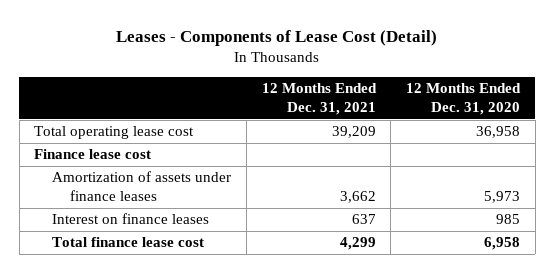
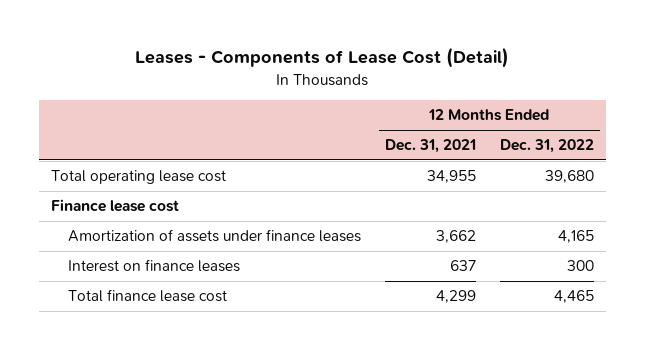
[405,83,521,116] 12 Months Ended Dec. 31, 2020 -> none
none -> [499,139,594,154] Dec. 31, 2022
[331,126,376,139] 39,209 -> [426,170,476,184] 34,955

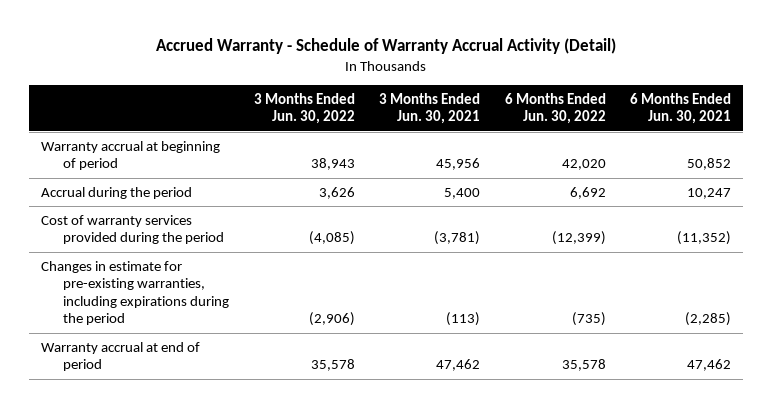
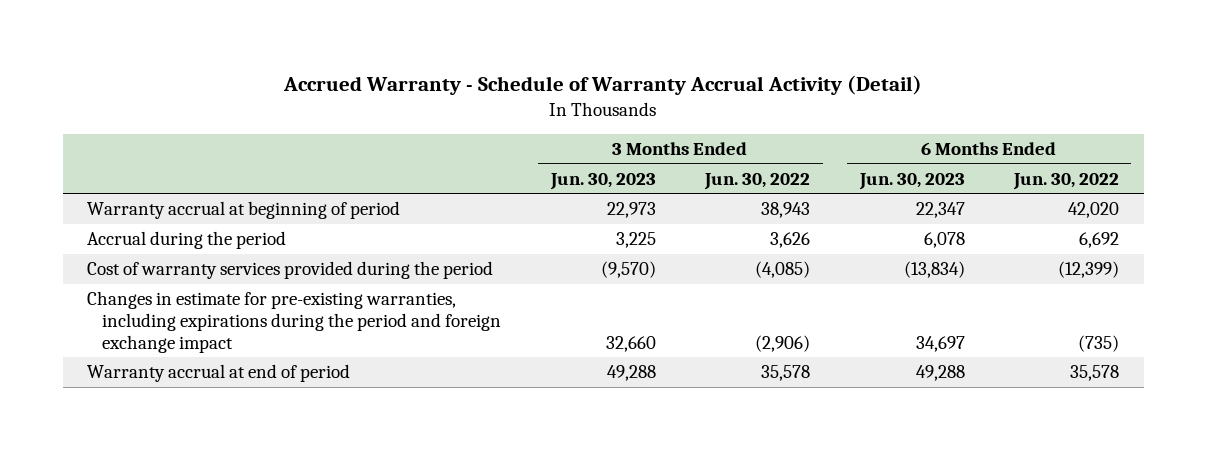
[379,92,481,125] 3 Months Ended Jun. 30, 2021 -> none
[630,92,732,125] 6 Months Ended Jun. 30, 2021 -> none
none -> [549,172,656,190] Jun. 30, 2023
none -> [858,172,965,190] Jun. 30, 2023
[41,260,230,326] Changes in estimate for pre-existing warranties, including expirations during the period -> [87,291,502,353] Changes in estimate for pre-existing warranties, including expirations during the period and foreign exchange impact

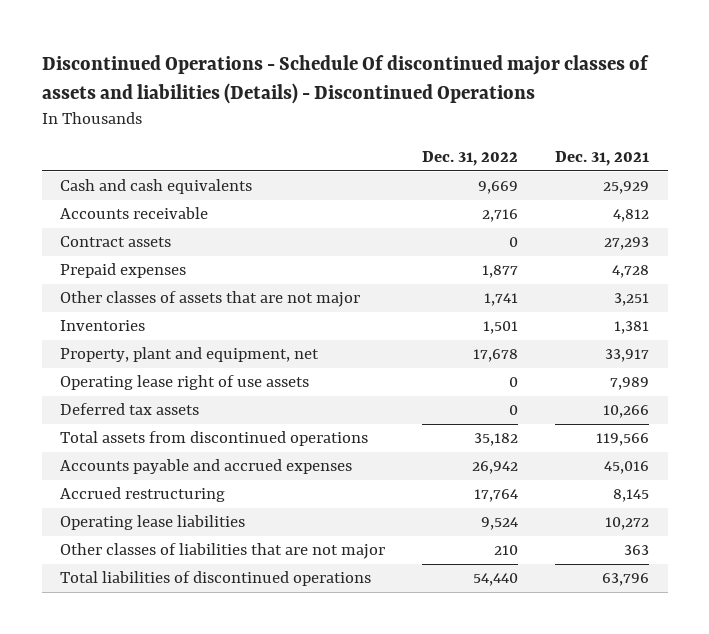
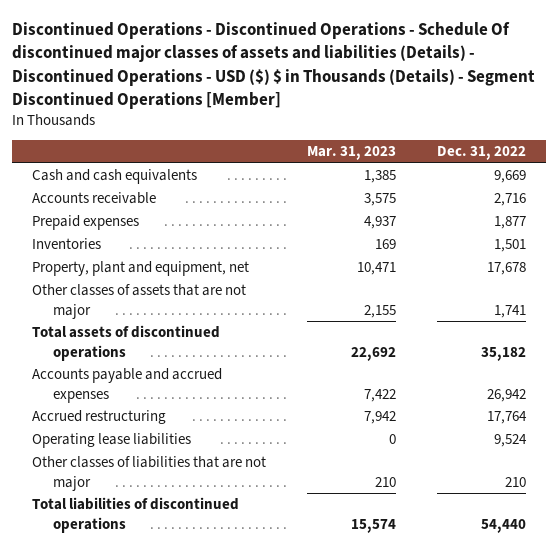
[41,55,649,105] Discontinued Operations - Schedule Of discontinued major classes of assets and liabilities (Details) - Discontinued Operations -> [12,22,536,109] Discontinued Operations - Discontinued Operations - Schedule Of discontinued major classes of assets and liabilities (Details) - Discontinued Operations - USD ($) $ in Thousands (Details) - Segment Discontinued Operations [Member]
[555,151,650,167] Dec. 31, 2021 -> none
none -> [307,146,397,161] Mar. 31, 2023
[60,236,172,248] Contract assets -> none
[60,375,310,391] Operating lease right of use assets -> none
[60,403,200,416] Deferred tax assets -> none
[60,291,361,308] Other classes of assets that are not major -> [32,284,247,319] Other classes of assets that are not major
[60,431,369,447] Total assets from discontinued operations -> [32,325,221,361] Total assets of discontinued operations

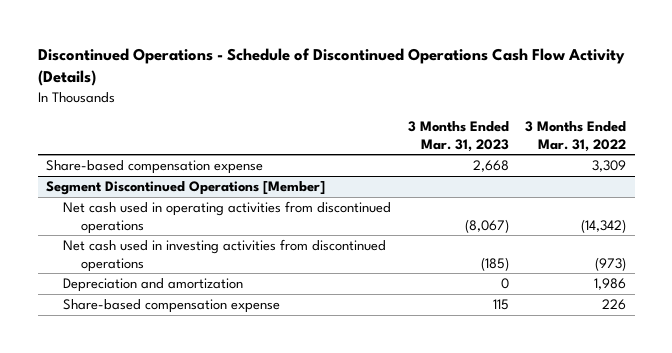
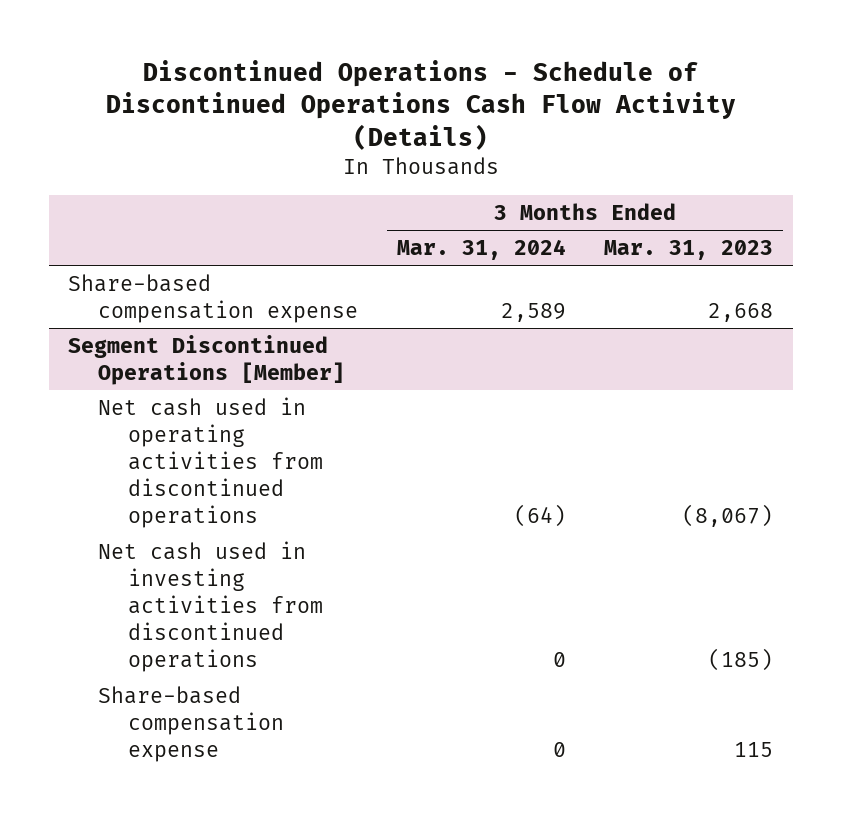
[525,121,627,152] 3 Months Ended Mar. 31, 2022 -> none
none -> [396,238,566,260] Mar. 31, 2024
[63,278,244,293] Depreciation and amortization -> none

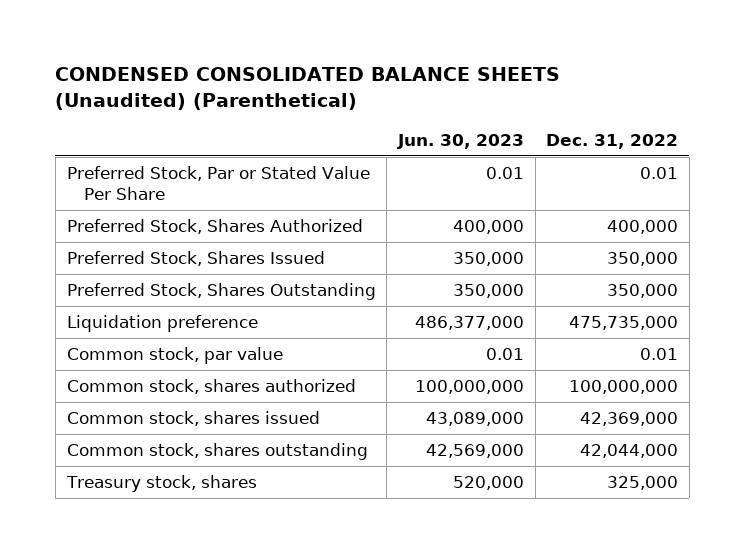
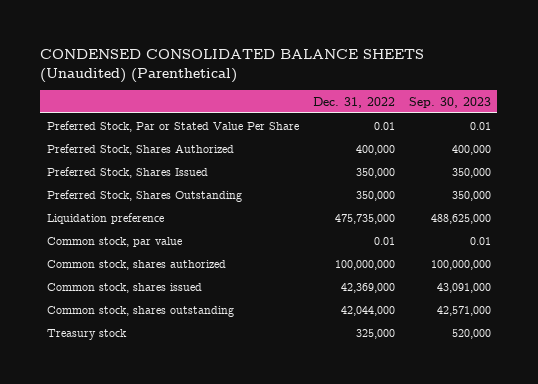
[396,134,524,150] Jun. 30, 2023 -> none
none -> [408,96,491,108] Sep. 30, 2023
[65,475,257,493] Treasury stock, shares -> [47,328,128,340] Treasury stock

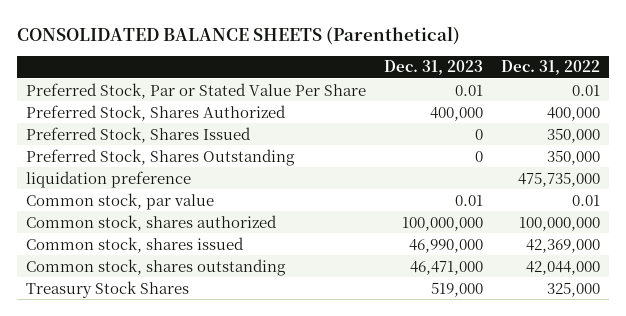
[40,49,425,83] CONDENSED CONSOLIDATED BALANCE SHEETS (Unaudited) (Parenthetical) -> [17,25,461,45] CONSOLIDATED BALANCE SHEETS (Parenthetical)
[408,96,491,108] Sep. 30, 2023 -> none
none -> [383,60,483,76] Dec. 31, 2023
[47,212,165,224] Liquidation preference -> [26,170,192,188] liquidation preference
[47,328,128,340] Treasury stock -> [26,280,190,298] Treasury Stock Shares

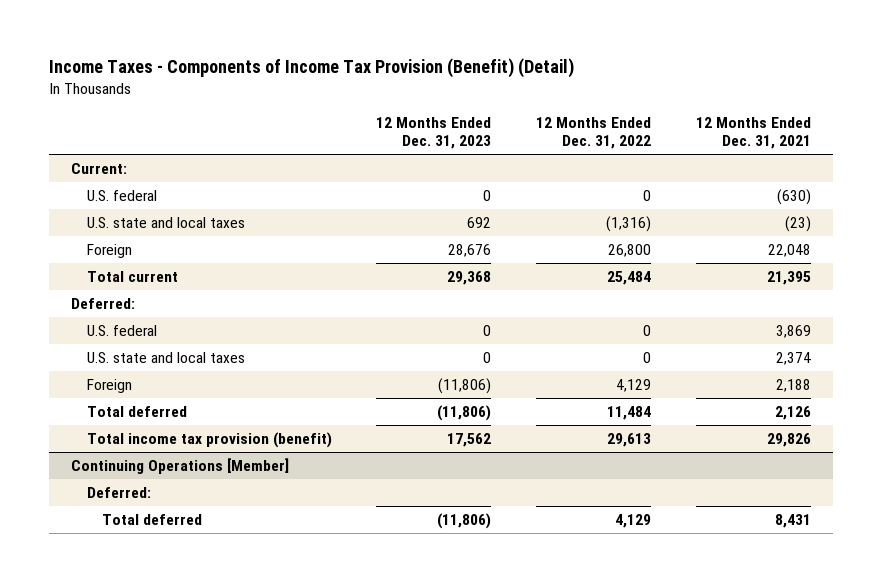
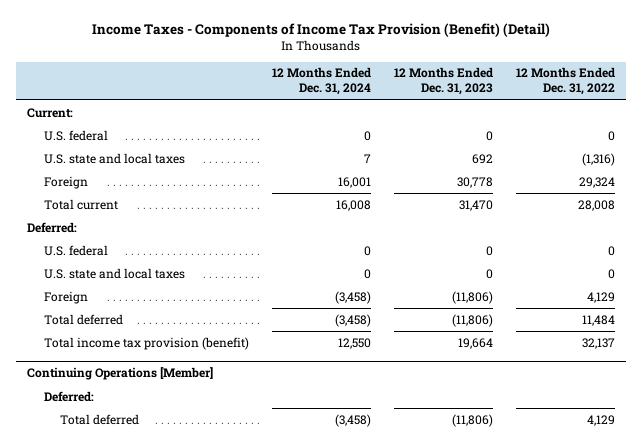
[695,117,811,150] 12 Months Ended Dec. 31, 2021 -> none
none -> [271,67,371,96] 12 Months Ended Dec. 31, 2024
[448,244,492,258] 28,676 -> [456,176,493,188] 30,778
[607,244,651,258] 26,800 -> [578,176,615,188] 29,324
[447,271,492,286] 29,368 -> [458,199,493,211] 31,470
[606,271,651,286] 25,484 -> [577,199,615,211] 28,008
[447,433,492,448] 17,562 -> [457,337,493,349] 19,664
[606,433,651,448] 29,613 -> [581,337,615,349] 32,137

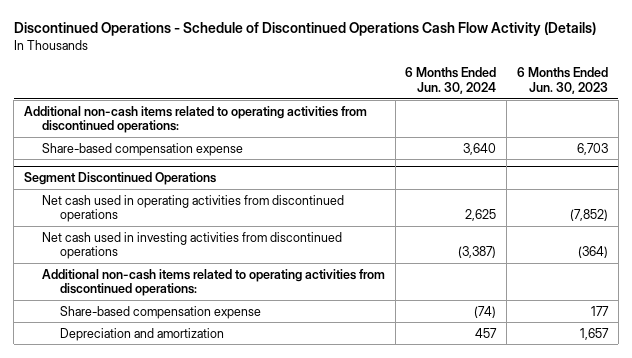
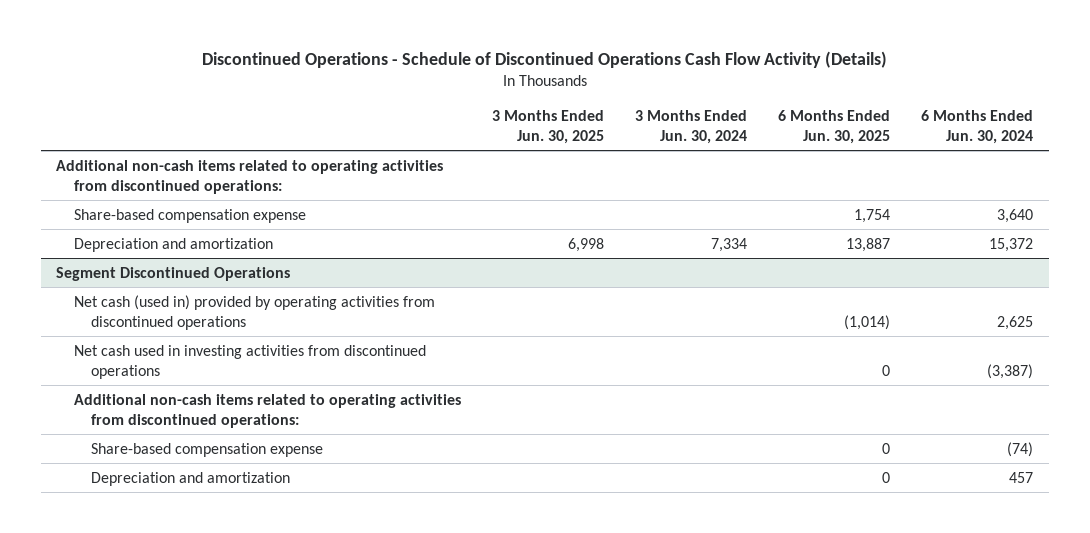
[516,67,608,95] 6 Months Ended Jun. 30, 2023 -> none
none -> [491,109,604,145] 3 Months Ended Jun. 30, 2025
none -> [634,109,747,145] 3 Months Ended Jun. 30, 2024
none -> [778,109,891,145] 6 Months Ended Jun. 30, 2025
none -> [73,237,273,252] Depreciation and amortization
[42,194,345,223] Net cash used in operating activities from discontinued operations -> [73,294,435,330] Net cash (used in) provided by operating activities from discontinued operations

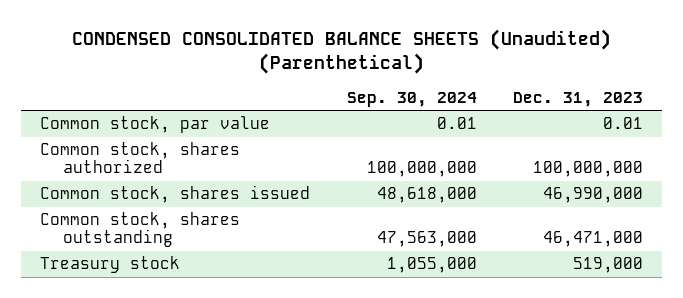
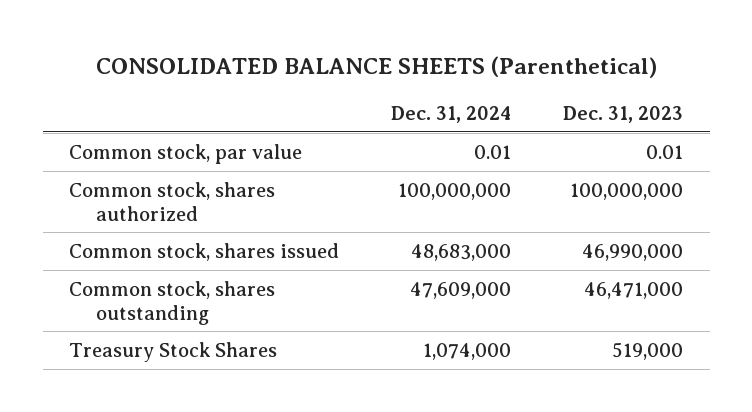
[71,29,611,74] CONDENSED CONSOLIDATED BALANCE SHEETS (Unaudited) (Parenthetical) -> [96,55,658,78] CONSOLIDATED BALANCE SHEETS (Parenthetical)
[346,91,477,107] Sep. 30, 2024 -> none
none -> [391,105,512,123] Dec. 31, 2024
[39,256,180,274] Treasury stock -> [68,341,277,362] Treasury Stock Shares

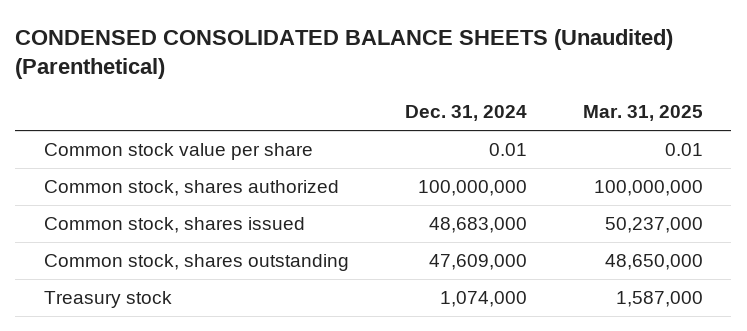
[96,55,658,78] CONSOLIDATED BALANCE SHEETS (Parenthetical) -> [15,28,674,80] CONDENSED CONSOLIDATED BALANCE SHEETS (Unaudited) (Parenthetical)
[563,105,684,123] Dec. 31, 2023 -> none
none -> [583,105,704,122] Mar. 31, 2025
[68,143,302,164] Common stock, par value -> [43,143,313,161] Common stock value per share
[68,341,277,362] Treasury Stock Shares -> [43,291,172,309] Treasury stock

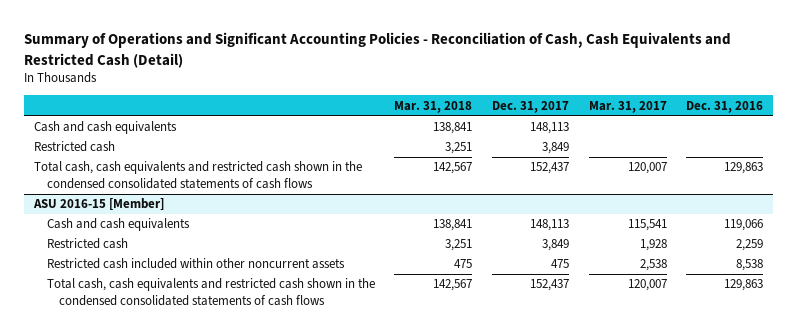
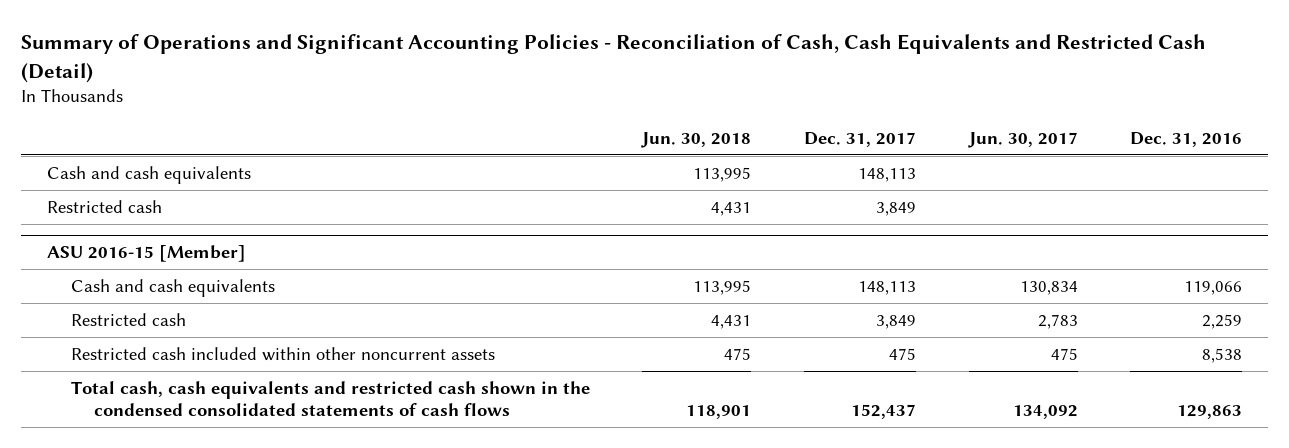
[394,100,473,113] Mar. 31, 2018 -> none
[588,100,667,113] Mar. 31, 2017 -> none
none -> [641,131,752,148] Jun. 30, 2018
none -> [967,131,1078,148] Jun. 30, 2017
[34,161,363,189] Total cash, cash equivalents and restricted cash shown in the condensed consolidated statements of cash flows -> none

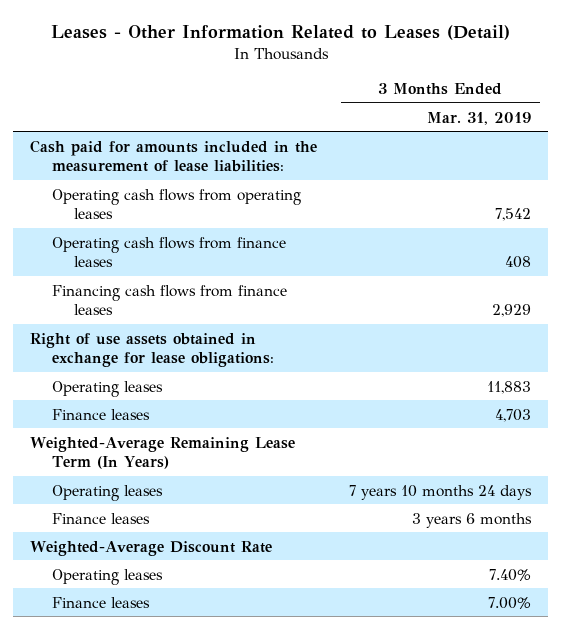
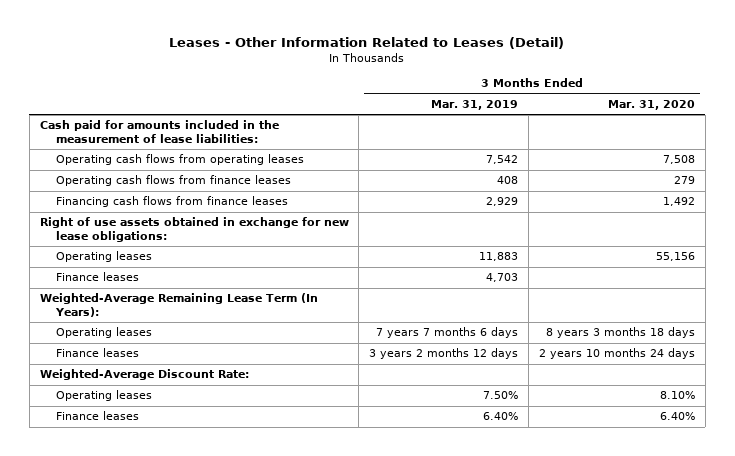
none -> [608,99,696,110] Mar. 31, 2020
[29,332,274,368] Right of use assets obtained in exchange for lease obligations: -> [39,217,349,243] Right of use assets obtained in exchange for new lease obligations:
[29,436,295,470] Weighted-Average Remaining Lease Term (In Years) -> [39,293,318,318] Weighted-Average Remaining Lease Term (In Years):
[349,484,533,500] 7 years 10 months 24 days -> [376,327,519,339] 7 years 7 months 6 days
[412,512,533,528] 3 years 6 months -> [369,348,519,360] 3 years 2 months 12 days
[29,540,272,556] Weighted-Average Discount Rate -> [39,369,249,381] Weighted-Average Discount Rate:
[489,568,532,581] 7.40% -> [483,391,519,400] 7.50%
[488,596,532,609] 7.00% -> [483,412,519,421] 6.40%

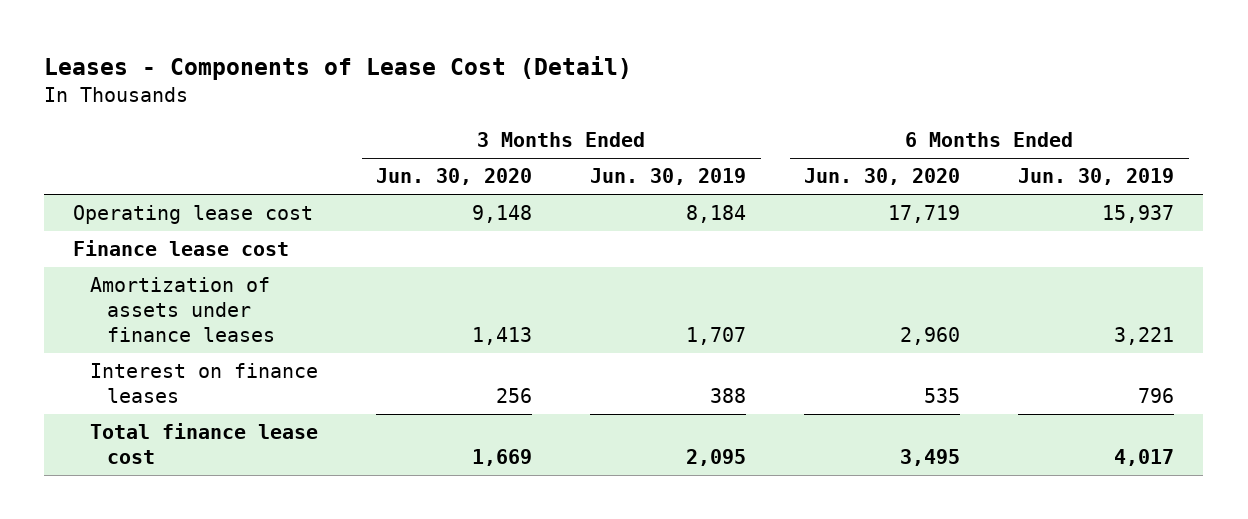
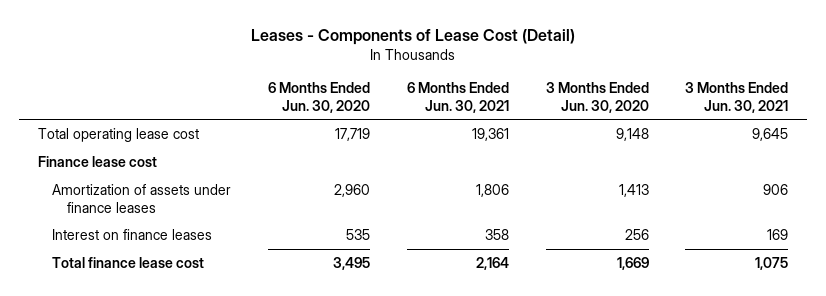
[590,168,747,186] Jun. 30, 2019 -> none
[1018,168,1175,186] Jun. 30, 2019 -> none
none -> [406,82,509,113] 6 Months Ended Jun. 30, 2021
none -> [685,82,789,113] 3 Months Ended Jun. 30, 2021
[73,205,314,225] Operating lease cost -> [37,127,199,142] Total operating lease cost

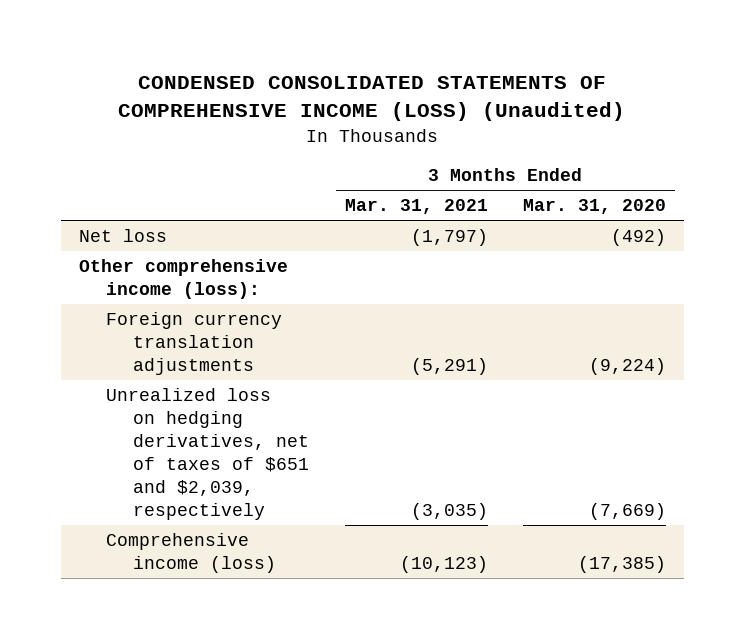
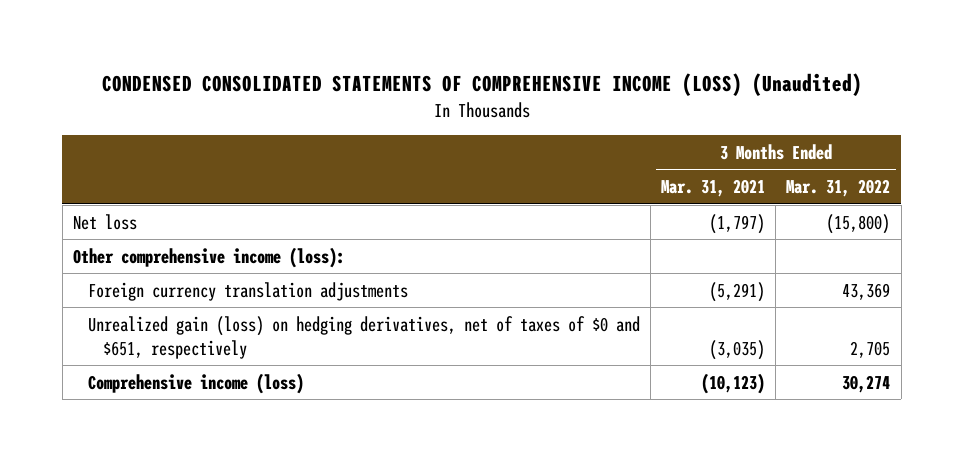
[523,199,667,215] Mar. 31, 2020 -> none
none -> [786,179,891,198] Mar. 31, 2022
[105,388,310,521] Unrealized loss on hedging derivatives, net of taxes of $651 and $2,039, respectively -> [87,315,640,359] Unrealized gain (loss) on hedging derivatives, net of taxes of $0 and $651, respectively

